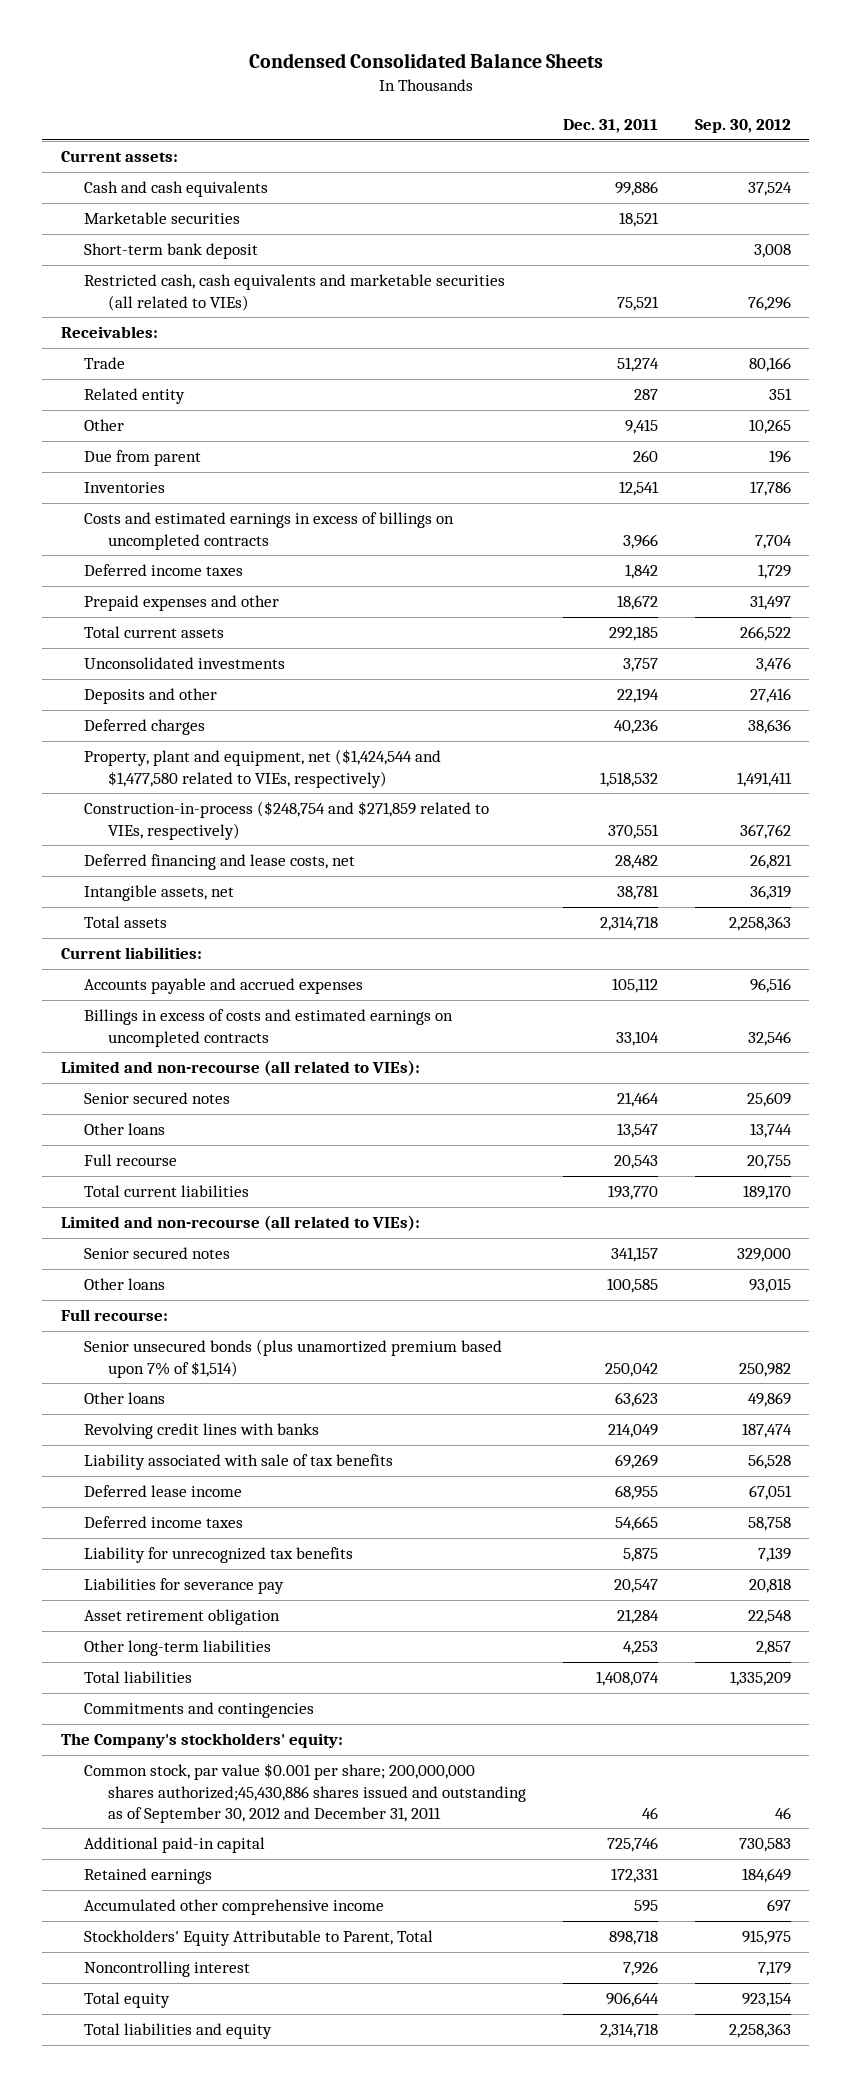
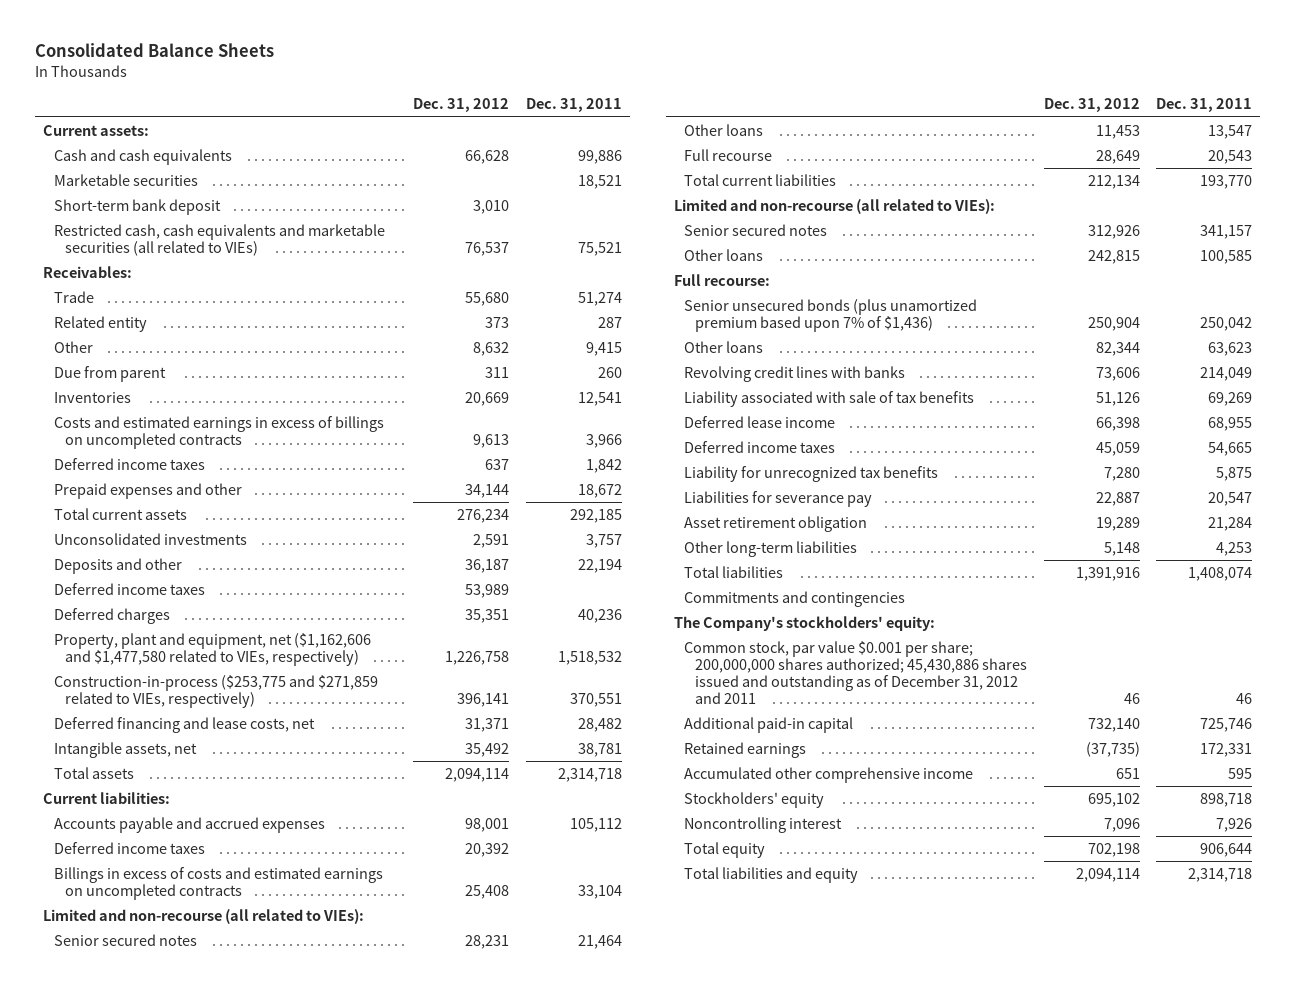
[248,53,603,69] Condensed Consolidated Balance Sheets -> [35,43,275,58] Consolidated Balance Sheets
[694,118,791,133] Sep. 30, 2012 -> none
none -> [413,98,510,113] Dec. 31, 2012
none -> [54,582,206,595] Deferred income taxes
[84,749,442,788] Property, plant and equipment, net ($1,424,544 and $1,477,580 related to VIEs, respectively) -> [54,632,372,666] Property, plant and equipment, net ($1,162,606 and $1,477,580 related to VIEs, respectively)
[84,801,490,840] Construction-in-process ($248,754 and $271,859 related to VIEs, respectively) -> [54,674,379,708] Construction-in-process ($253,775 and $271,859 related to VIEs, respectively)
none -> [54,841,206,854] Deferred income taxes
[84,1339,503,1378] Senior unsecured bonds (plus unamortized premium based upon 7% of $1,514) -> [684,298,978,332] Senior unsecured bonds (plus unamortized premium based upon 7% of $1,436)
[84,1763,527,1823] Common stock, par value $0.001 per share; 200,000,000 shares authorized;45,430,886 shares issued and outstanding as of September 30, 2012 and December 31, 2011 -> [684,640,1028,704] Common stock, par value $0.001 per share; 200,000,000 shares authorized; 45,430,886 shares issued and outstanding as of December 31, 2012 and 2011
[84,1930,434,1947] Stockholders' Equity Attributable to Parent, Total -> [684,791,825,808] Stockholders' equity

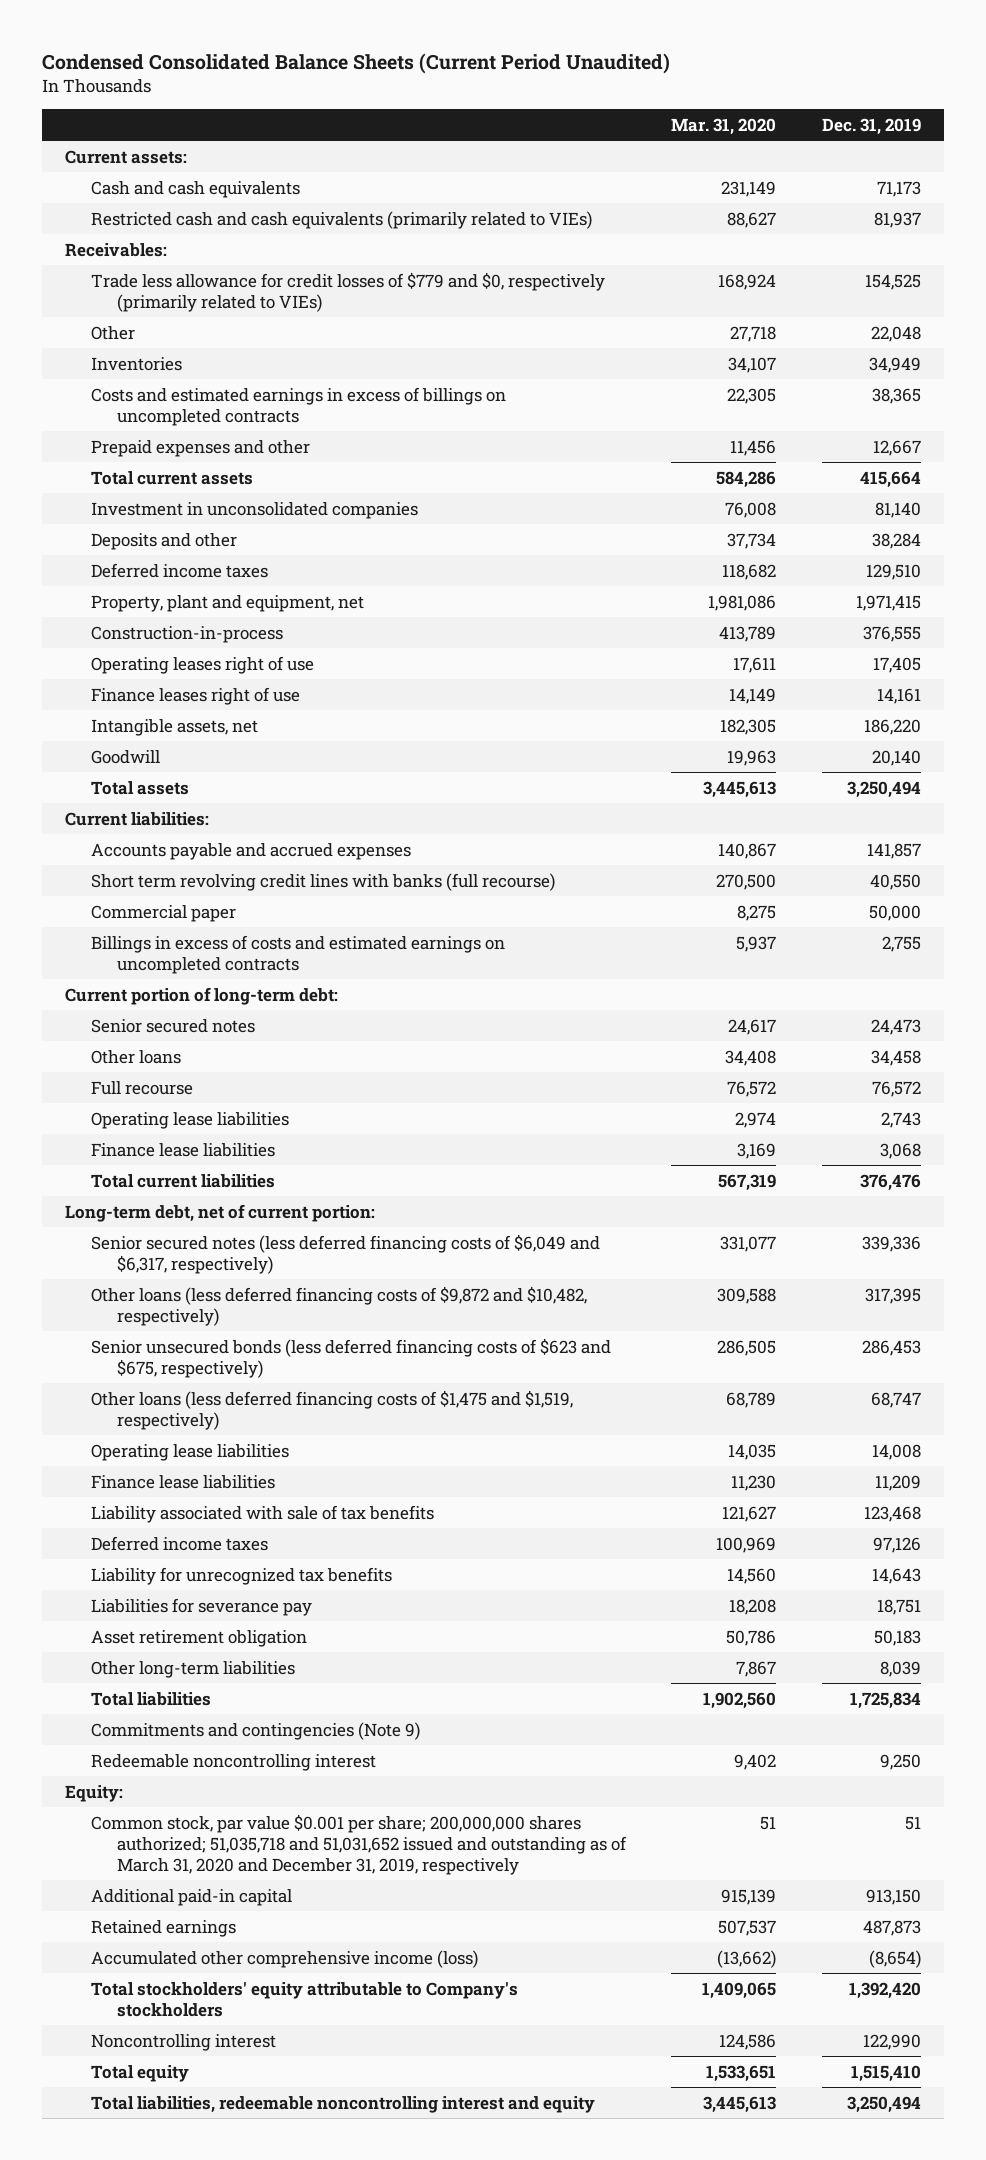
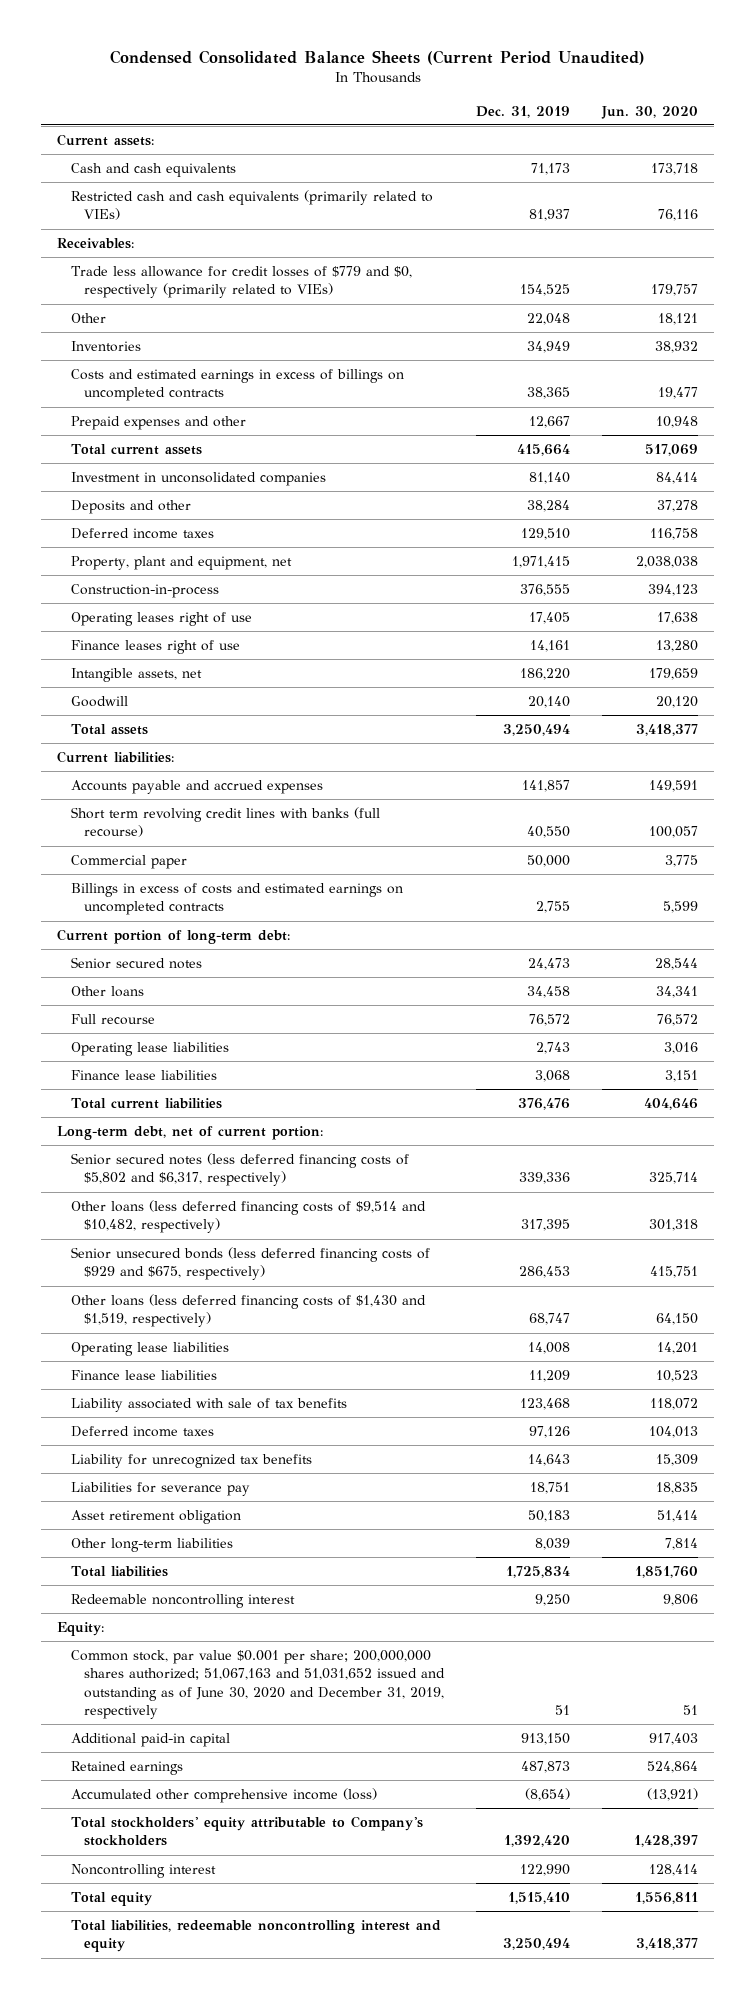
[671,117,777,135] Mar. 31, 2020 -> none
none -> [600,105,698,119] Jun. 30, 2020
[90,1233,600,1274] Senior secured notes (less deferred financing costs of $6,049 and $6,317, respectively) -> [70,1153,409,1187] Senior secured notes (less deferred financing costs of $5,802 and $6,317, respectively)
[90,1285,587,1326] Other loans (less deferred financing costs of $9,872 and $10,482, respectively) -> [70,1200,426,1234] Other loans (less deferred financing costs of $9,514 and $10,482, respectively)
[90,1337,611,1378] Senior unsecured bonds (less deferred financing costs of $623 and $675, respectively) -> [70,1247,430,1281] Senior unsecured bonds (less deferred financing costs of $929 and $675, respectively)
[90,1389,573,1430] Other loans (less deferred financing costs of $1,475 and $1,519, respectively) -> [70,1294,426,1328] Other loans (less deferred financing costs of $1,430 and $1,519, respectively)
[90,1721,420,1740] Commitments and contingencies (Note 9) -> none
[90,1813,627,1876] Common stock, par value $0.001 per share; 200,000,000 shares authorized; 51,035,718 and 51,031,652 issued and outstanding as of March 31, 2020 and December 31, 2019, respectively -> [70,1650,445,1719] Common stock, par value $0.001 per share; 200,000,000 shares authorized; 51,067,163 and 51,031,652 issued and outstanding as of June 30, 2020 and December 31, 2019, respectively

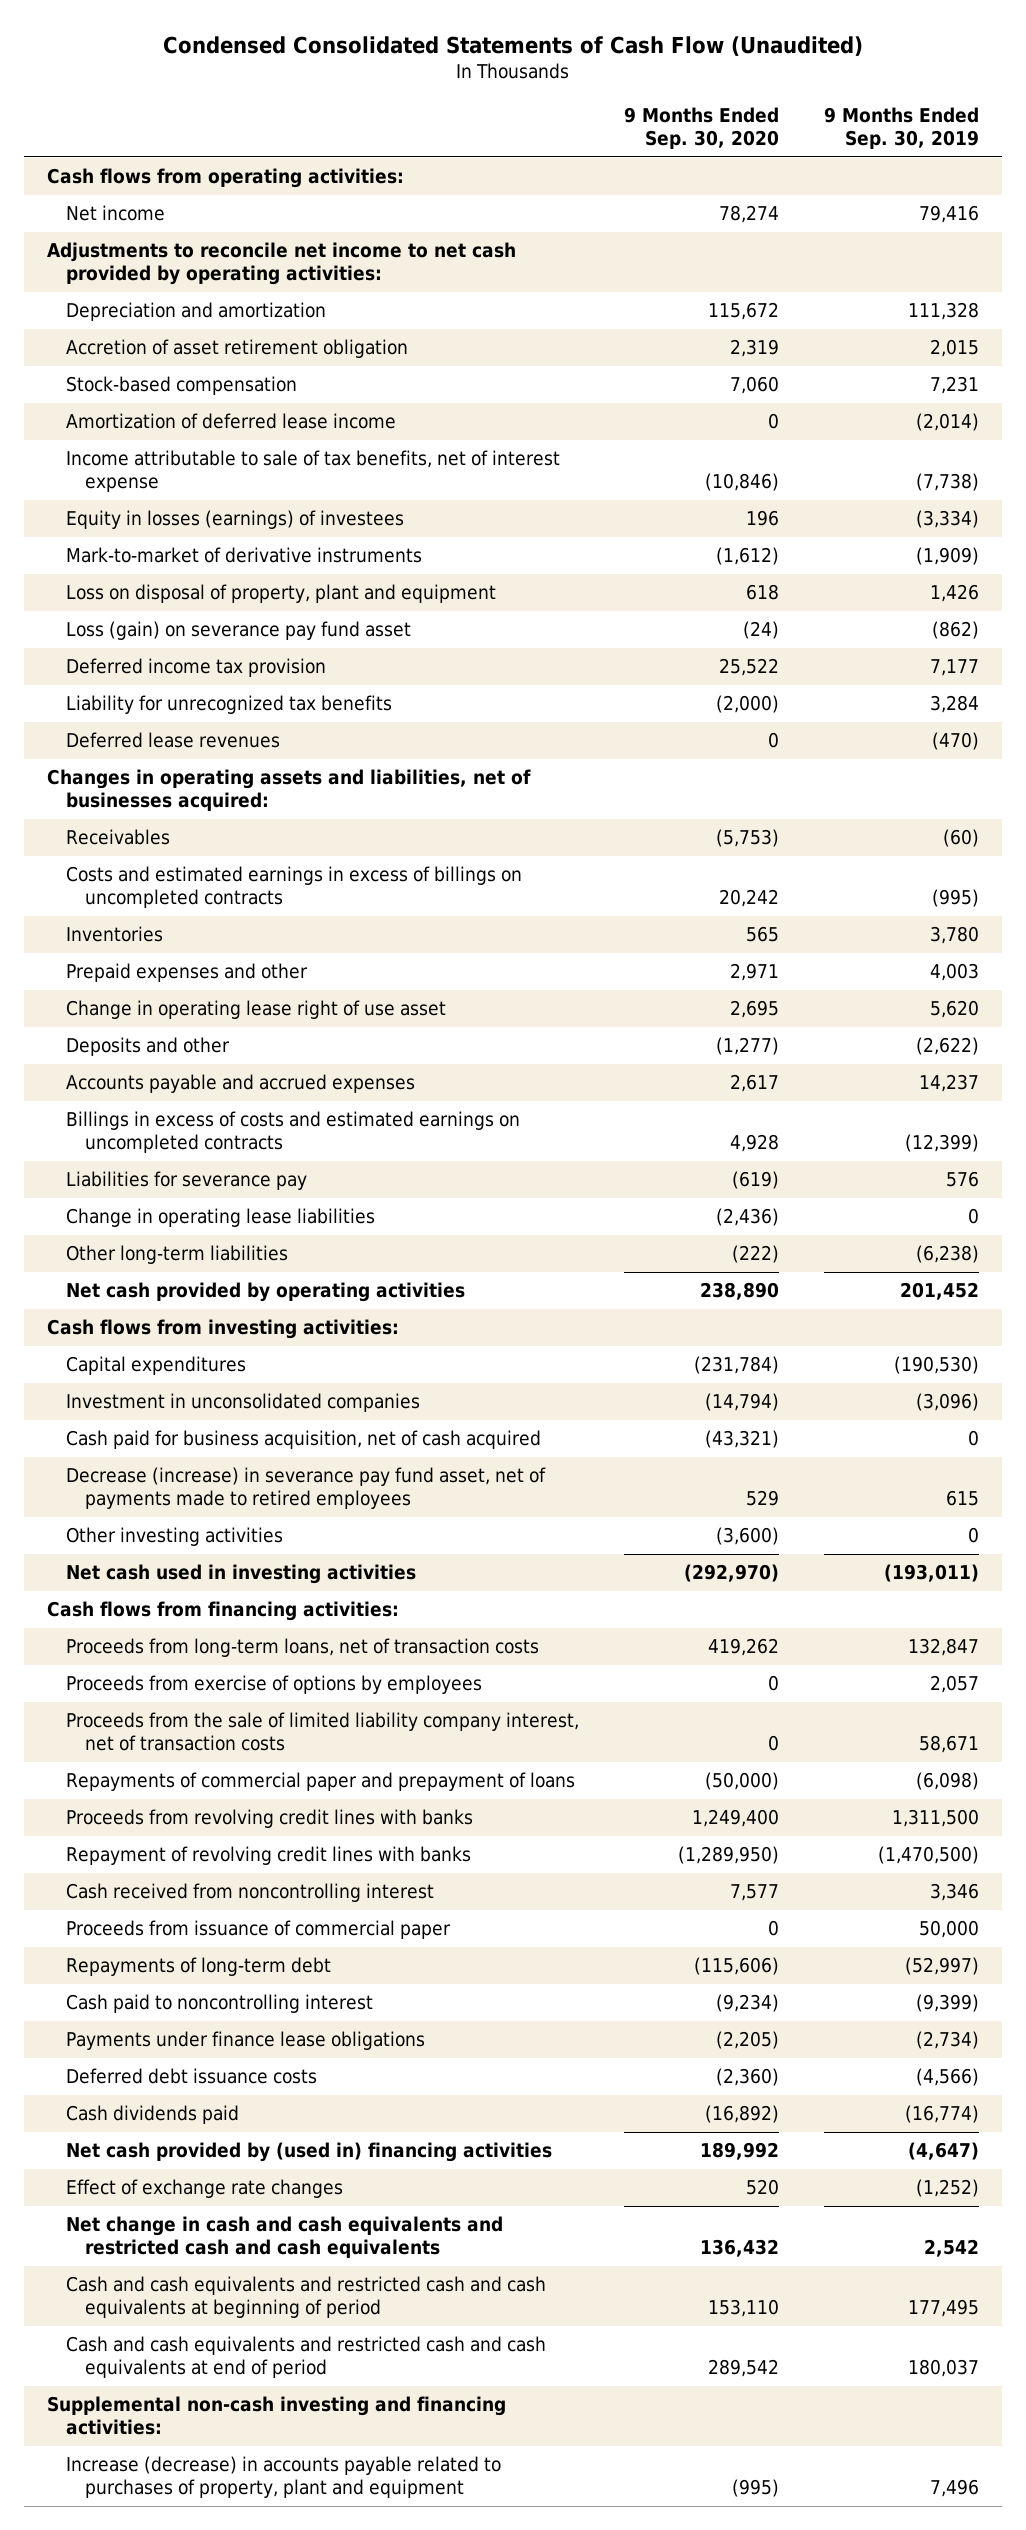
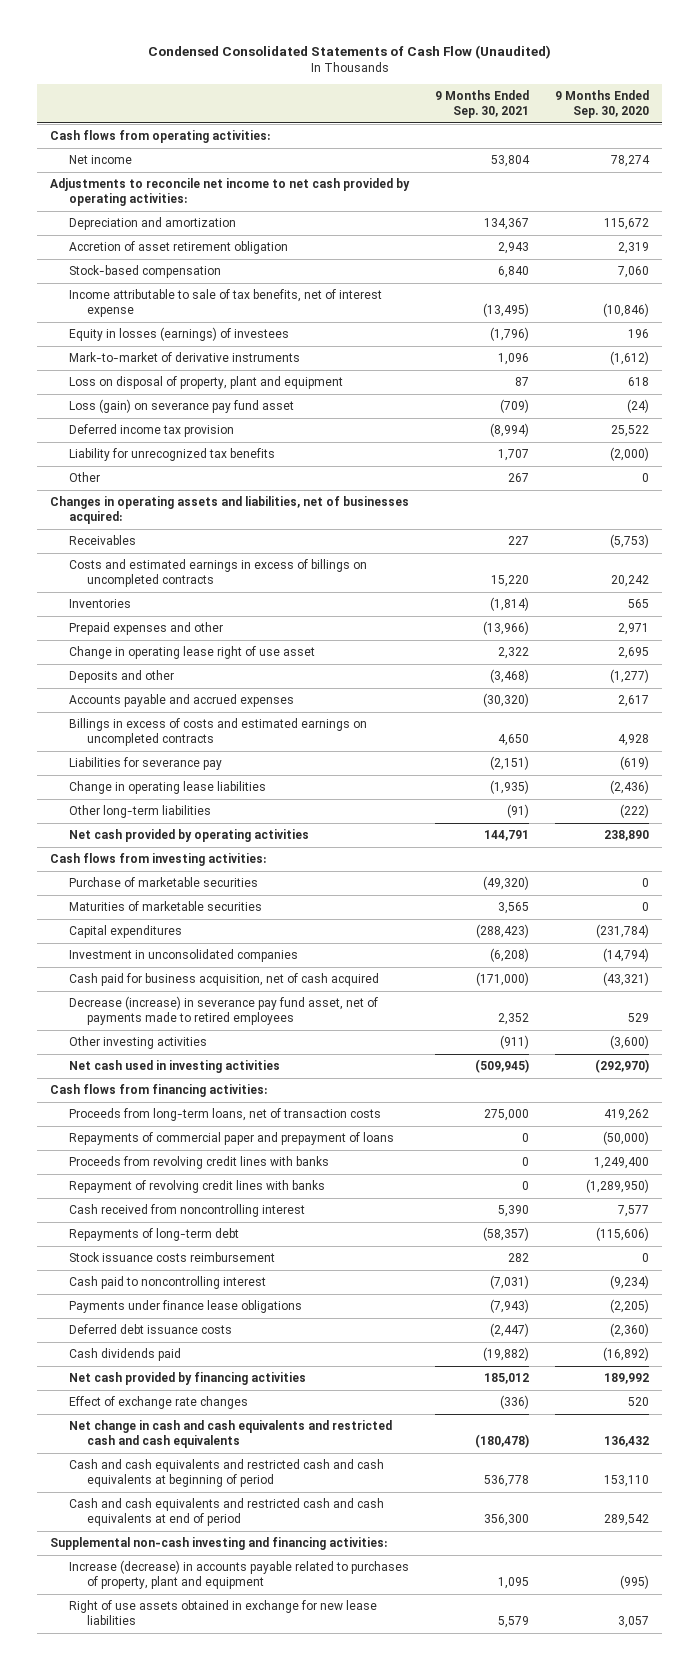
[824,107,980,149] 9 Months Ended Sep. 30, 2019 -> none
none -> [435,89,530,118] 9 Months Ended Sep. 30, 2021
[65,413,396,430] Amortization of deferred lease income -> none
[65,732,280,749] Deferred lease revenues -> none
none -> [68,472,100,483] Other
none -> [68,877,258,888] Purchase of marketable securities
none -> [68,901,262,912] Maturities of marketable securities
[65,1675,482,1695] Proceeds from exercise of options by employees -> none
[65,1712,579,1752] Proceeds from the sale of limited liability company interest, net of transaction costs -> none
[65,1920,451,1940] Proceeds from issuance of commercial paper -> none
none -> [68,1252,275,1263] Stock issuance costs reimbursement
[65,2142,552,2163] Net cash provided by (used in) financing activities -> [68,1372,306,1386] Net cash provided by financing activities
none -> [68,1600,377,1626] Right of use assets obtained in exchange for new lease liabilities

